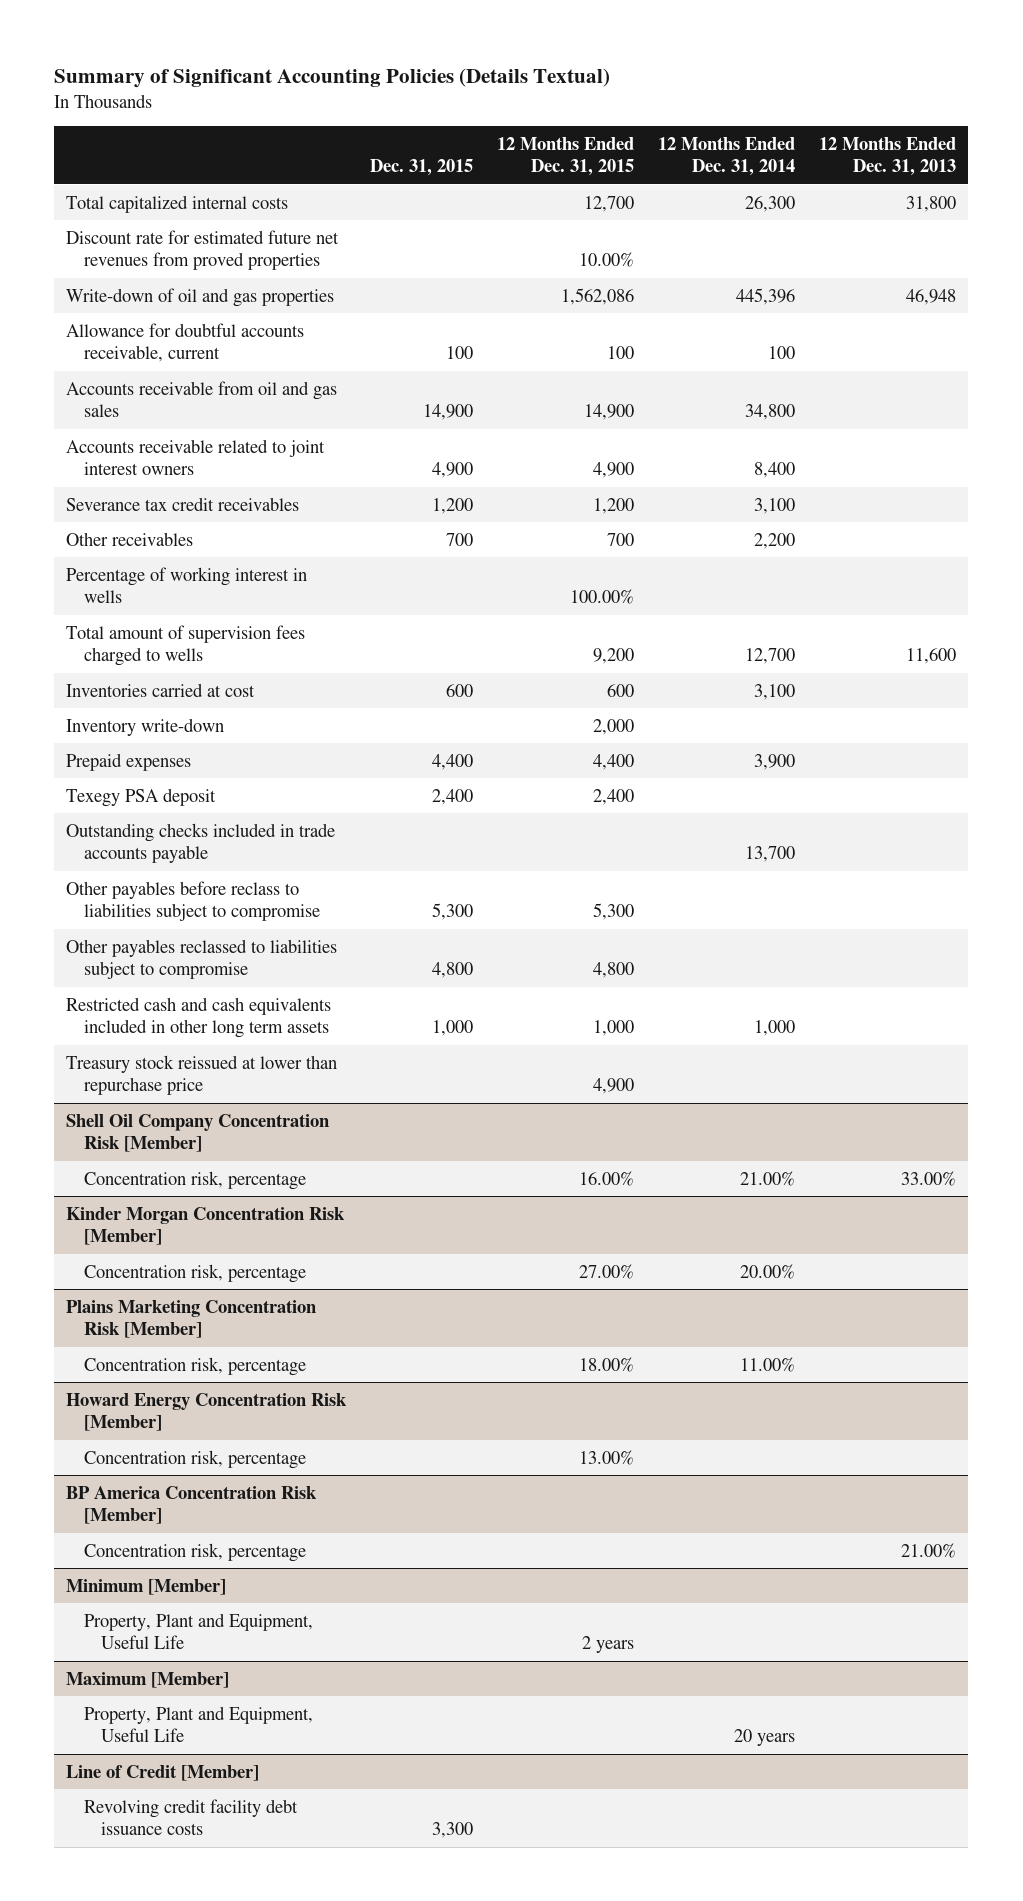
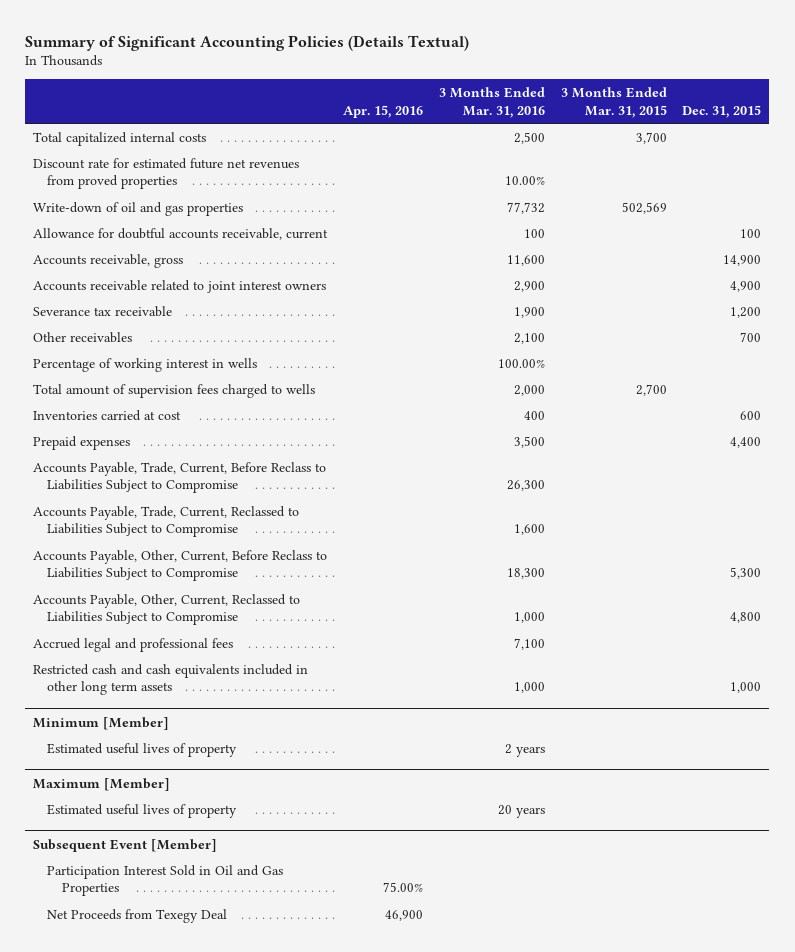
[497,136,635,177] 12 Months Ended Dec. 31, 2015 -> none
[658,136,796,177] 12 Months Ended Dec. 31, 2014 -> none
[819,136,957,177] 12 Months Ended Dec. 31, 2013 -> none
none -> [342,104,423,118] Apr. 15, 2016
none -> [438,87,545,118] 3 Months Ended Mar. 31, 2016
none -> [560,87,667,118] 3 Months Ended Mar. 31, 2015
[66,380,338,417] Accounts receivable from oil and gas sales -> [33,253,184,268] Accounts receivable, gross
[66,496,300,511] Severance tax credit receivables -> [33,305,173,317] Severance tax receivable
[66,717,225,736] Inventory write-down -> none
[66,787,217,807] Texegy PSA deposit -> none
[66,822,336,863] Outstanding checks included in trade accounts payable -> none
none -> [33,461,327,494] Accounts Payable, Trade, Current, Before Reclass to Liabilities Subject to Compromise
none -> [33,505,300,538] Accounts Payable, Trade, Current, Reclassed to Liabilities Subject to Compromise
[66,880,320,921] Other payables before reclass to liabilities subject to compromise -> [33,549,328,582] Accounts Payable, Other, Current, Before Reclass to Liabilities Subject to Compromise
[66,938,338,979] Other payables reclassed to liabilities subject to compromise -> [33,593,301,626] Accounts Payable, Other, Current, Reclassed to Liabilities Subject to Compromise
none -> [33,637,234,652] Accrued legal and professional fees
[66,1054,338,1095] Treasury stock reissued at lower than repurchase price -> none
[66,1113,330,1152] Shell Oil Company Concentration Risk [Member] -> none
[83,1170,306,1190] Concentration risk, percentage -> none
[66,1206,346,1245] Kinder Morgan Concentration Risk [Member] -> none
[83,1263,306,1283] Concentration risk, percentage -> none
[66,1299,317,1338] Plains Marketing Concentration Risk [Member] -> none
[83,1356,306,1376] Concentration risk, percentage -> none
[66,1392,348,1431] Howard Energy Concentration Risk [Member] -> none
[83,1449,306,1469] Concentration risk, percentage -> none
[66,1485,318,1524] BP America Concentration Risk [Member] -> none
[83,1542,306,1562] Concentration risk, percentage -> none
[83,1612,313,1649] Property, Plant and Equipment, Useful Life -> [47,742,238,757] Estimated useful lives of property
[66,1764,260,1781] Line of Credit [Member] -> none
[83,1798,298,1835] Revolving credit facility debt issuance costs -> none
[83,1705,313,1742] Property, Plant and Equipment, Useful Life -> [47,803,238,818] Estimated useful lives of property
none -> [33,838,218,852] Subsequent Event [Member]
none -> [47,864,284,897] Participation Interest Sold in Oil and Gas Properties
none -> [47,908,228,923] Net Proceeds from Texegy Deal

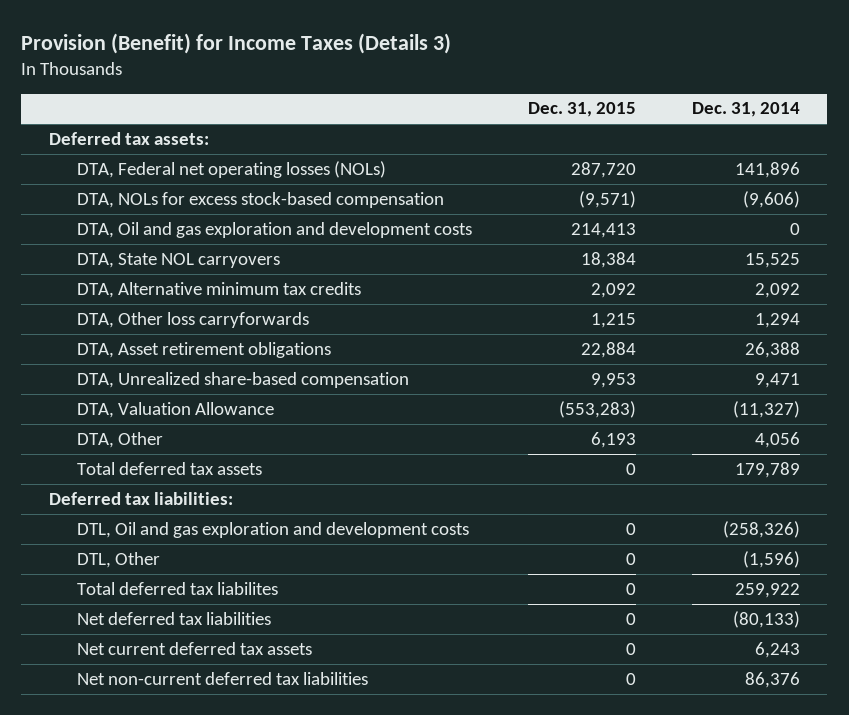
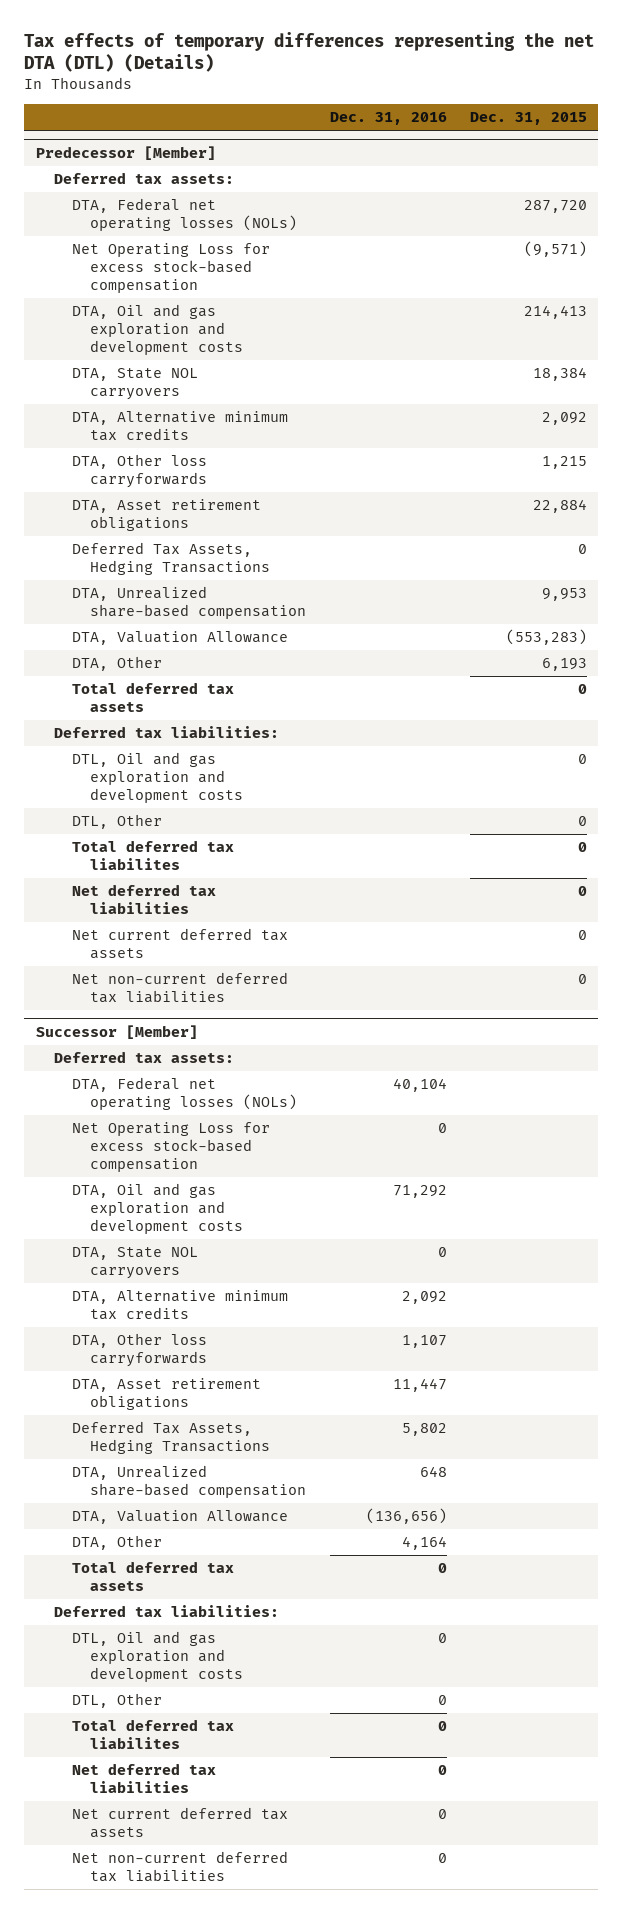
[21,32,452,54] Provision (Benefit) for Income Taxes (Details 3) -> [24,31,595,73] Tax effects of temporary differences representing the net DTA (DTL) (Details)
[691,102,800,118] Dec. 31, 2014 -> none
none -> [329,112,447,126] Dec. 31, 2016
none -> [35,146,216,161] Predecessor [Member]
[77,191,445,208] DTA, NOLs for excess stock-based compensation -> [72,243,271,294] Net Operating Loss for excess stock-based compensation
none -> [72,542,271,576] Deferred Tax Assets, Hedging Transactions
none -> [35,1025,198,1040] Successor [Member]
none -> [53,1051,234,1064] Deferred tax assets:
none -> [72,1077,298,1111] DTA, Federal net operating losses (NOLs)
none -> [72,1122,271,1173] Net Operating Loss for excess stock-based compensation
none -> [72,1183,244,1235] DTA, Oil and gas exploration and development costs
none -> [72,1247,199,1280] DTA, State NOL carryovers
none -> [72,1290,289,1321] DTA, Alternative minimum tax credits
none -> [72,1333,208,1368] DTA, Other loss carryforwards
none -> [72,1378,262,1411] DTA, Asset retirement obligations
none -> [72,1421,271,1455] Deferred Tax Assets, Hedging Transactions
none -> [72,1465,307,1499] DTA, Unrealized share-based compensation
none -> [72,1510,289,1525] DTA, Valuation Allowance
none -> [72,1535,163,1551] DTA, Other
none -> [72,1561,235,1592] Total deferred tax assets
none -> [53,1605,279,1618] Deferred tax liabilities:
none -> [72,1631,244,1683] DTL, Oil and gas exploration and development costs
none -> [72,1693,163,1709] DTL, Other
none -> [72,1719,235,1750] Total deferred tax liabilites
none -> [72,1763,217,1794] Net deferred tax liabilities
none -> [72,1807,289,1839] Net current deferred tax assets
none -> [72,1851,289,1883] Net non-current deferred tax liabilities

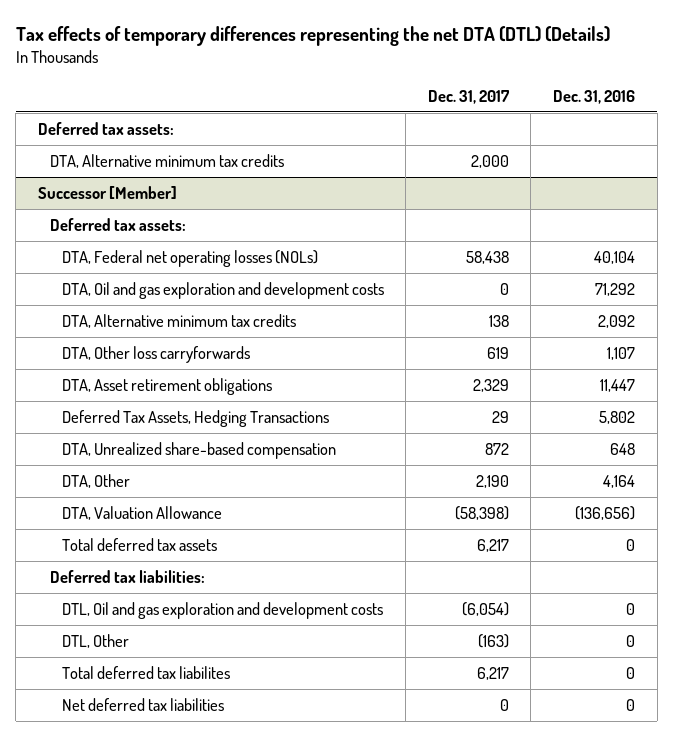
[469,112,587,126] Dec. 31, 2015 -> none
none -> [427,89,510,104] Dec. 31, 2017
[35,146,216,161] Predecessor [Member] -> none
[53,172,234,185] Deferred tax assets: -> none
[72,198,298,232] DTA, Federal net operating losses (NOLs) -> none
[72,243,271,294] Net Operating Loss for excess stock-based compensation -> none
[72,304,244,356] DTA, Oil and gas exploration and development costs -> none
[72,368,199,401] DTA, State NOL carryovers -> none
[72,411,289,442] DTA, Alternative minimum tax credits -> none
[72,454,208,489] DTA, Other loss carryforwards -> none
[72,499,262,532] DTA, Asset retirement obligations -> none
[72,542,271,576] Deferred Tax Assets, Hedging Transactions -> none
[72,586,307,620] DTA, Unrealized share-based compensation -> none
[72,631,289,646] DTA, Valuation Allowance -> none
[72,656,163,672] DTA, Other -> none
[72,682,235,713] Total deferred tax assets -> none
[53,726,279,739] Deferred tax liabilities: -> none
[72,752,244,804] DTL, Oil and gas exploration and development costs -> none
[72,814,163,830] DTL, Other -> none
[72,840,235,871] Total deferred tax liabilites -> none
[72,884,217,915] Net deferred tax liabilities -> none
[72,928,289,960] Net current deferred tax assets -> none
[72,972,289,1004] Net non-current deferred tax liabilities -> none
none -> [37,122,174,136] Deferred tax assets:
none -> [49,154,284,169] DTA, Alternative minimum tax credits
[72,1122,271,1173] Net Operating Loss for excess stock-based compensation -> none
[72,1247,199,1280] DTA, State NOL carryovers -> none
[72,1510,289,1525] DTA, Valuation Allowance -> [61,506,222,521] DTA, Valuation Allowance
[72,1807,289,1839] Net current deferred tax assets -> none
[72,1851,289,1883] Net non-current deferred tax liabilities -> none

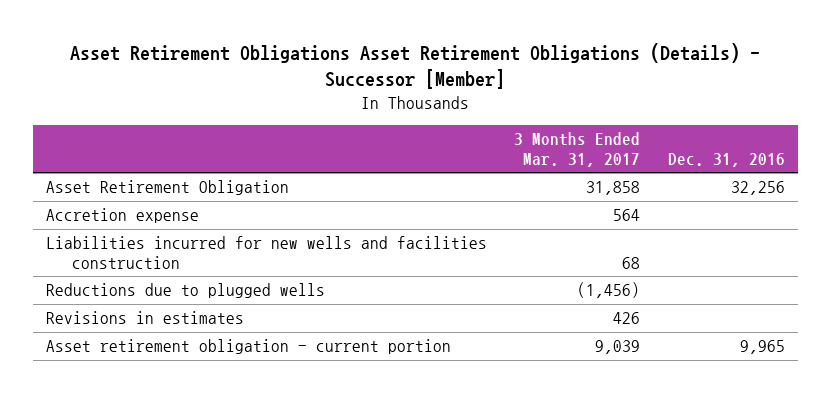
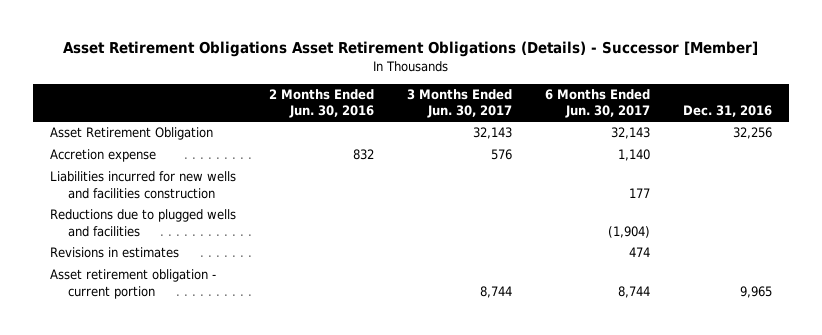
[514,132,641,167] 3 Months Ended Mar. 31, 2017 -> none
none -> [268,89,374,119] 2 Months Ended Jun. 30, 2016
none -> [407,89,513,119] 3 Months Ended Jun. 30, 2017
none -> [545,89,651,119] 6 Months Ended Jun. 30, 2017
[46,283,326,299] Reductions due to plugged wells -> [49,209,236,237] Reductions due to plugged wells and facilities

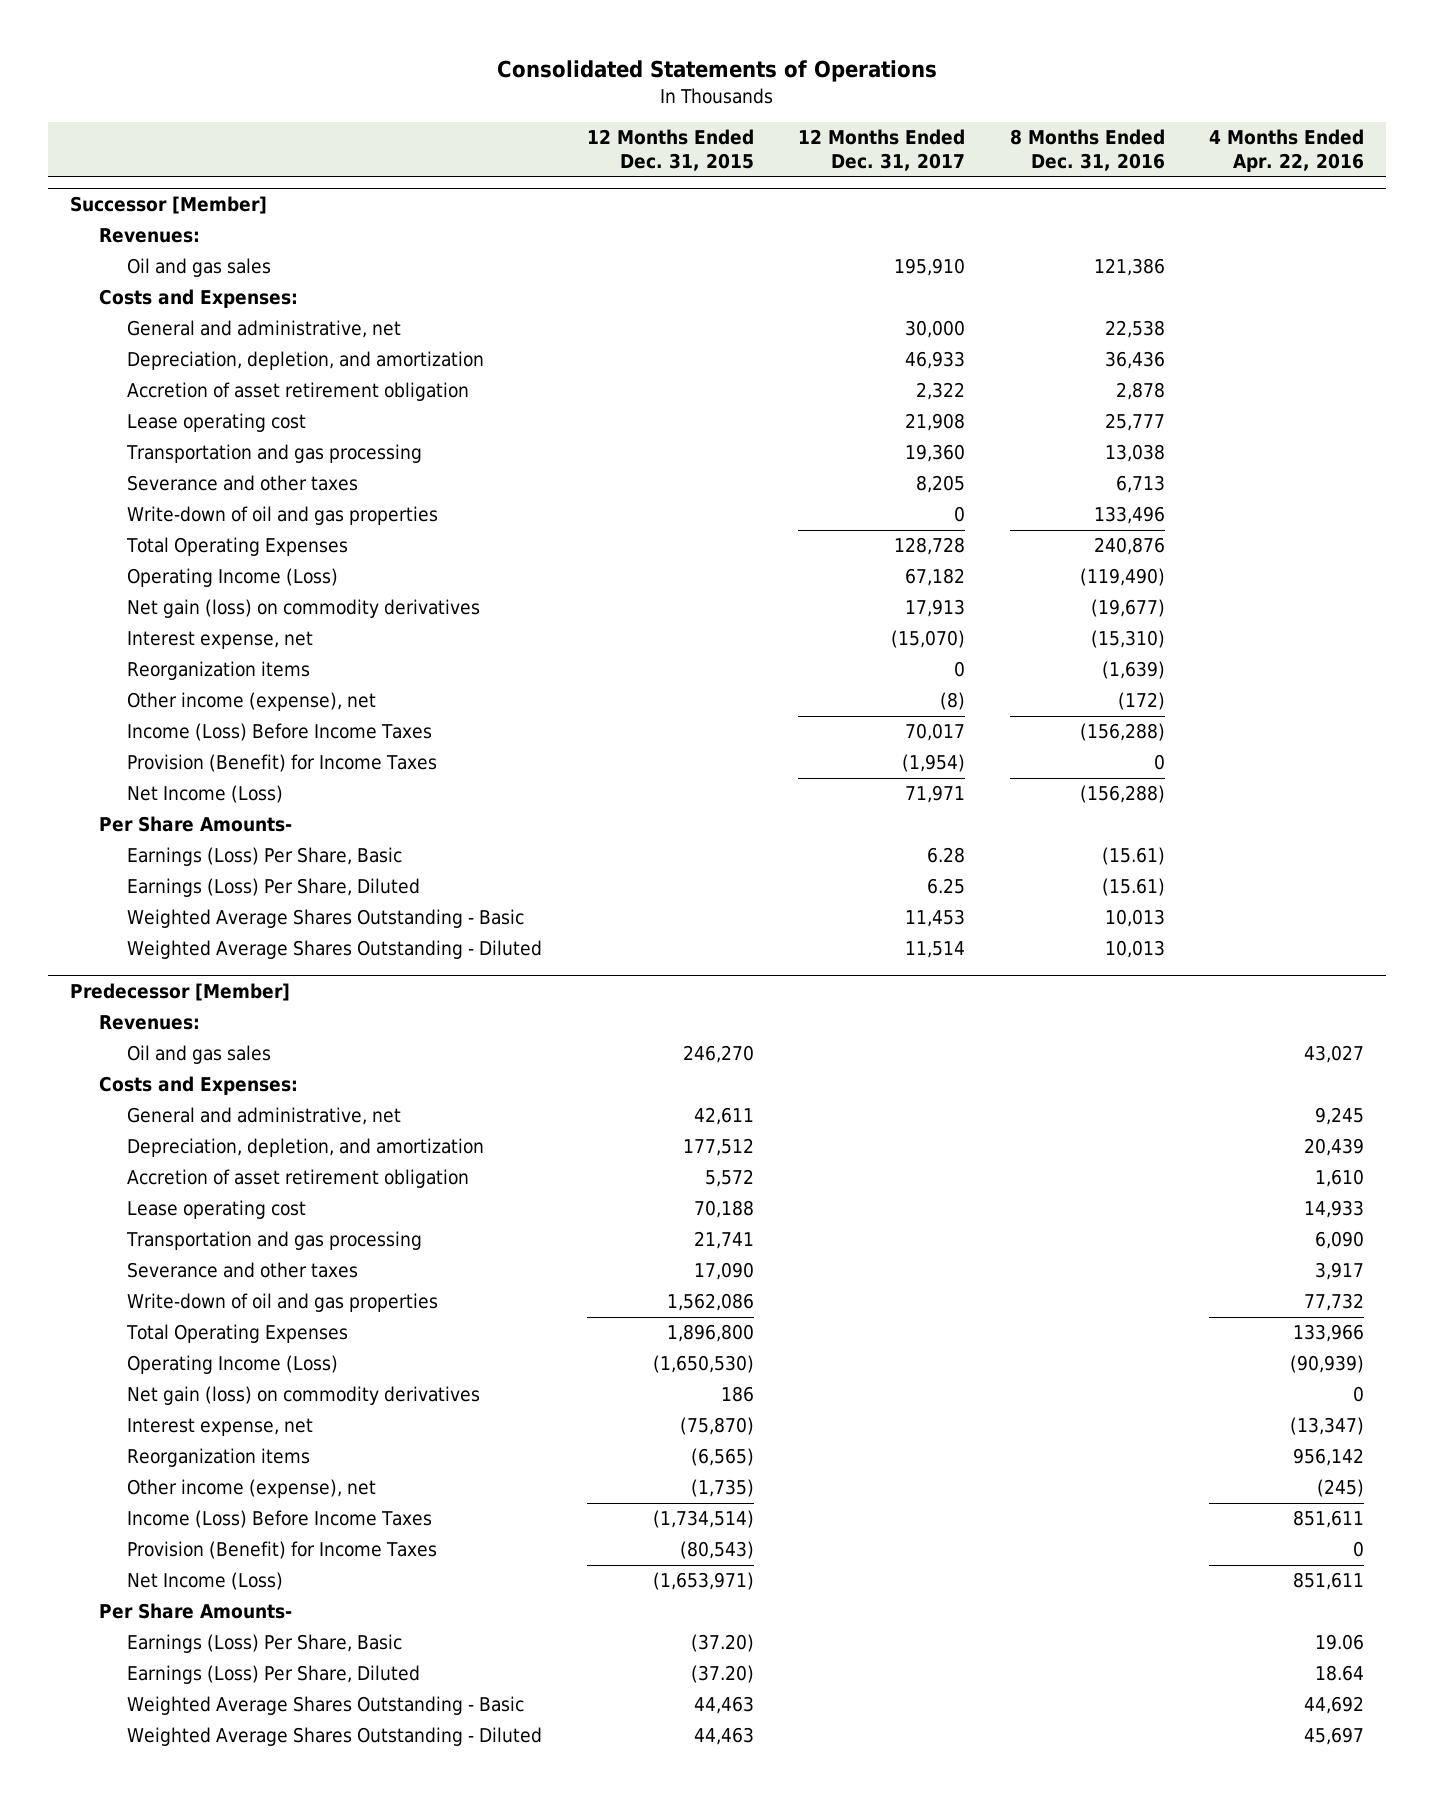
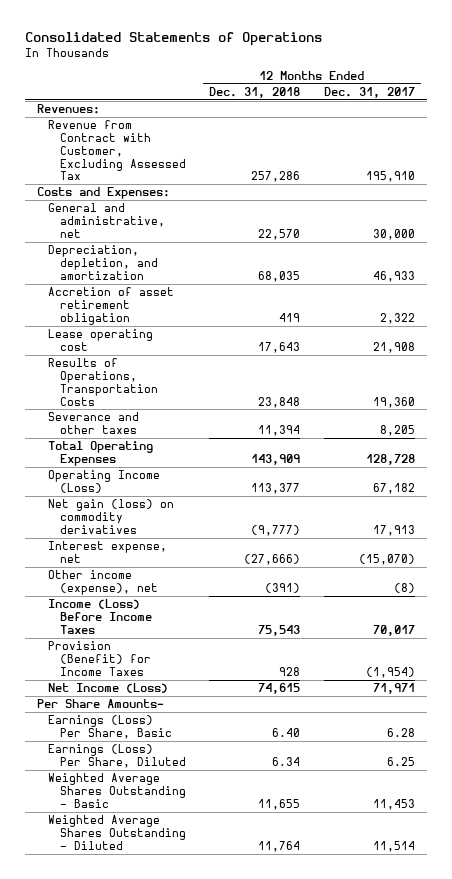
[586,129,754,171] 12 Months Ended Dec. 31, 2015 -> none
[1009,129,1165,171] 8 Months Ended Dec. 31, 2016 -> none
[1208,129,1364,172] 4 Months Ended Apr. 22, 2016 -> none
none -> [209,86,301,98] Dec. 31, 2018
[70,196,268,215] Successor [Member] -> none
[127,258,272,278] Oil and gas sales -> [48,120,186,181] Revenue from Contract with Customer, Excluding Assessed Tax
[126,444,423,464] Transportation and gas processing -> [48,358,158,406] Results of Operations, Transportation Costs
[127,506,439,526] Write-down of oil and gas properties -> none
[127,661,311,681] Reorganization items -> none
[70,983,291,1002] Predecessor [Member] -> none
[98,1015,200,1031] Revenues: -> none
[127,1045,272,1065] Oil and gas sales -> none
[98,1076,298,1096] Costs and Expenses: -> none
[127,1107,402,1126] General and administrative, net -> none
[127,1138,485,1158] Depreciation, depletion, and amortization -> none
[127,1169,470,1189] Accretion of asset retirement obligation -> none
[127,1200,307,1220] Lease operating cost -> none
[126,1231,423,1251] Transportation and gas processing -> none
[127,1262,359,1279] Severance and other taxes -> none
[127,1293,439,1313] Write-down of oil and gas properties -> none
[126,1324,349,1344] Total Operating Expenses -> none
[127,1355,339,1375] Operating Income (Loss) -> none
[127,1386,481,1406] Net gain (loss) on commodity derivatives -> none
[127,1418,314,1437] Interest expense, net -> none
[127,1448,311,1468] Reorganization items -> none
[127,1479,377,1499] Other income (expense), net -> none
[127,1510,433,1529] Income (Loss) Before Income Taxes -> none
[127,1541,438,1560] Provision (Benefit) for Income Taxes -> none
[127,1572,284,1591] Net Income (Loss) -> none
[98,1603,292,1620] Per Share Amounts- -> none
[127,1634,403,1654] Earnings (Loss) Per Share, Basic -> none
[127,1665,421,1685] Earnings (Loss) Per Share, Diluted -> none
[127,1696,525,1716] Weighted Average Shares Outstanding - Basic -> none
[127,1727,543,1747] Weighted Average Shares Outstanding - Diluted -> none

